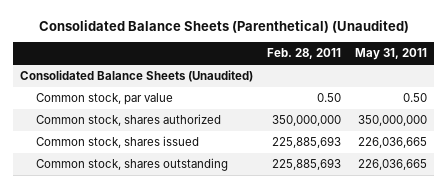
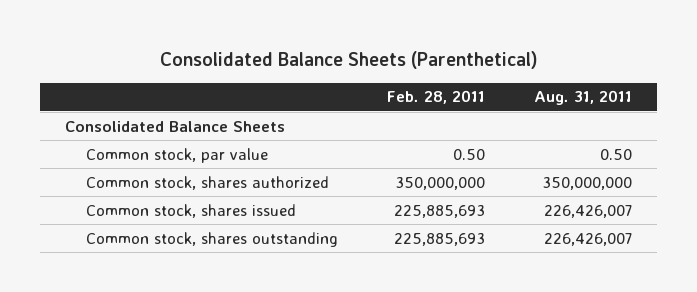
[38,19,409,33] Consolidated Balance Sheets (Parenthetical) (Unaudited) -> [159,50,538,69] Consolidated Balance Sheets (Parenthetical)
[355,48,428,61] May 31, 2011 -> none
none -> [534,90,633,106] Aug. 31, 2011
[19,70,253,83] Consolidated Balance Sheets (Unaudited) -> [64,120,285,132] Consolidated Balance Sheets

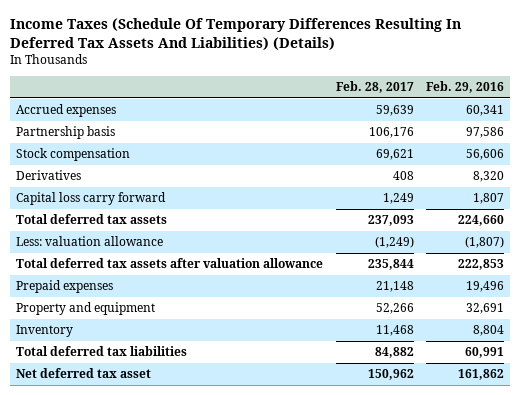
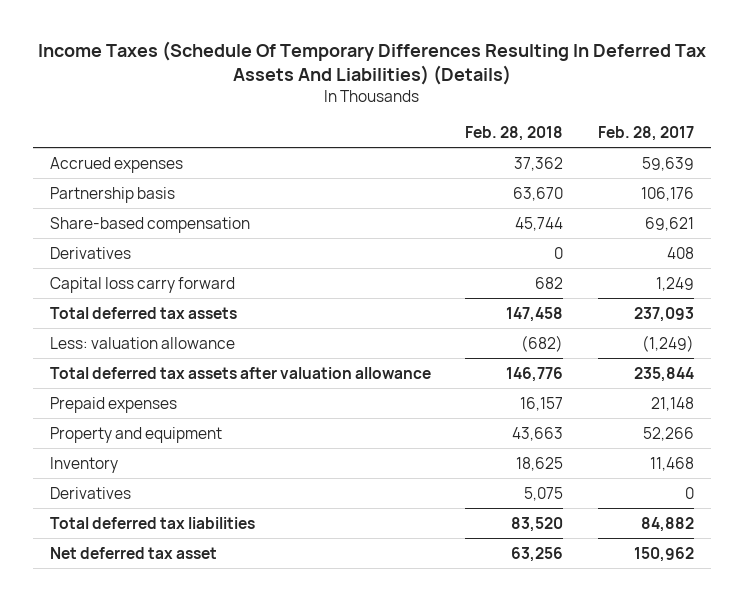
[425,81,504,94] Feb. 29, 2016 -> none
none -> [465,126,564,142] Feb. 28, 2018
[16,148,131,162] Stock compensation -> [50,216,251,233] Share-based compensation
none -> [50,486,132,499] Derivatives

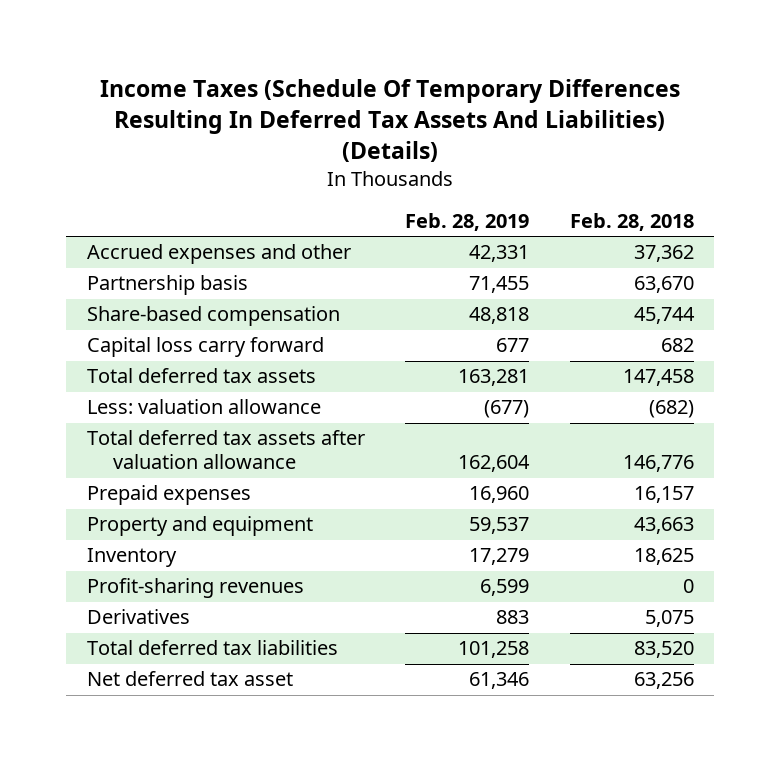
[597,126,694,142] Feb. 28, 2017 -> none
none -> [405,212,530,231] Feb. 28, 2019
[50,156,184,173] Accrued expenses -> [86,244,351,265] Accrued expenses and other
[50,246,132,259] Derivatives -> none
none -> [86,578,304,599] Profit-sharing revenues

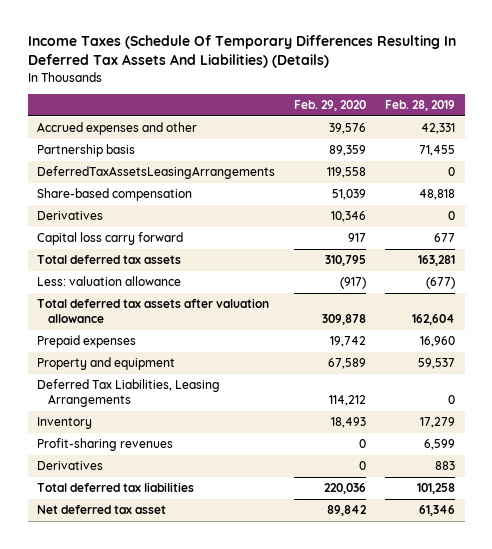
[569,212,694,231] Feb. 28, 2018 -> none
none -> [294,100,367,112] Feb. 29, 2020
none -> [37,166,276,180] DeferredTaxAssetsLeasingArrangements
none -> [37,211,104,221] Derivatives
none -> [37,379,221,407] Deferred Tax Liabilities, Leasing Arrangements

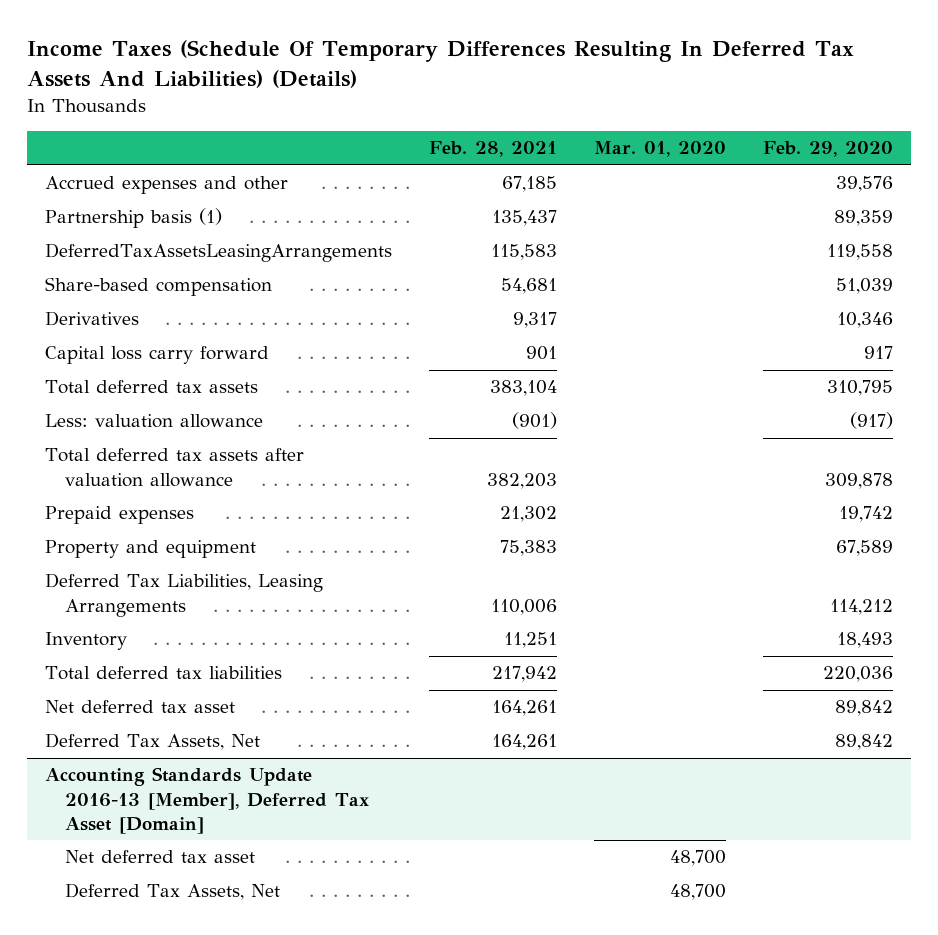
[385,100,456,112] Feb. 28, 2019 -> none
none -> [428,141,557,158] Feb. 28, 2021
none -> [593,141,726,158] Mar. 01, 2020
[37,144,136,158] Partnership basis -> [44,208,222,229] Partnership basis (1)
[37,438,174,452] Profit-sharing revenues -> none
[37,461,104,471] Derivatives -> none
none -> [44,733,260,751] Deferred Tax Assets, Net
none -> [44,767,369,835] Accounting Standards Update 2016-13 [Member], Deferred Tax Asset [Domain]
none -> [64,850,255,864] Net deferred tax asset
none -> [64,883,280,901] Deferred Tax Assets, Net

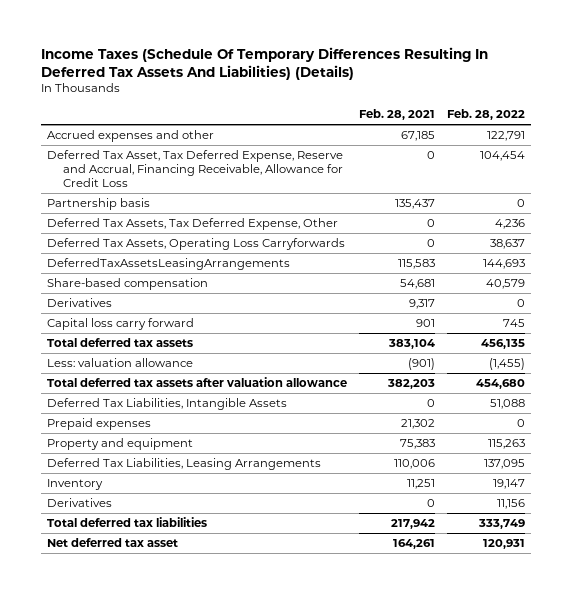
[593,141,726,158] Mar. 01, 2020 -> none
[762,141,893,158] Feb. 29, 2020 -> none
none -> [446,109,525,121] Feb. 28, 2022
none -> [46,150,344,188] Deferred Tax Asset, Tax Deferred Expense, Reserve and Accrual, Financing Receivable, Allowance for Credit Loss
[44,208,222,229] Partnership basis (1) -> [46,198,150,211] Partnership basis
none -> [46,218,338,231] Deferred Tax Assets, Tax Deferred Expense, Other
none -> [46,238,345,251] Deferred Tax Assets, Operating Loss Carryforwards
none -> [46,398,287,411] Deferred Tax Liabilities, Intangible Assets
none -> [46,498,112,508] Derivatives
[44,733,260,751] Deferred Tax Assets, Net -> none
[44,767,369,835] Accounting Standards Update 2016-13 [Member], Deferred Tax Asset [Domain] -> none
[64,850,255,864] Net deferred tax asset -> none
[64,883,280,901] Deferred Tax Assets, Net -> none

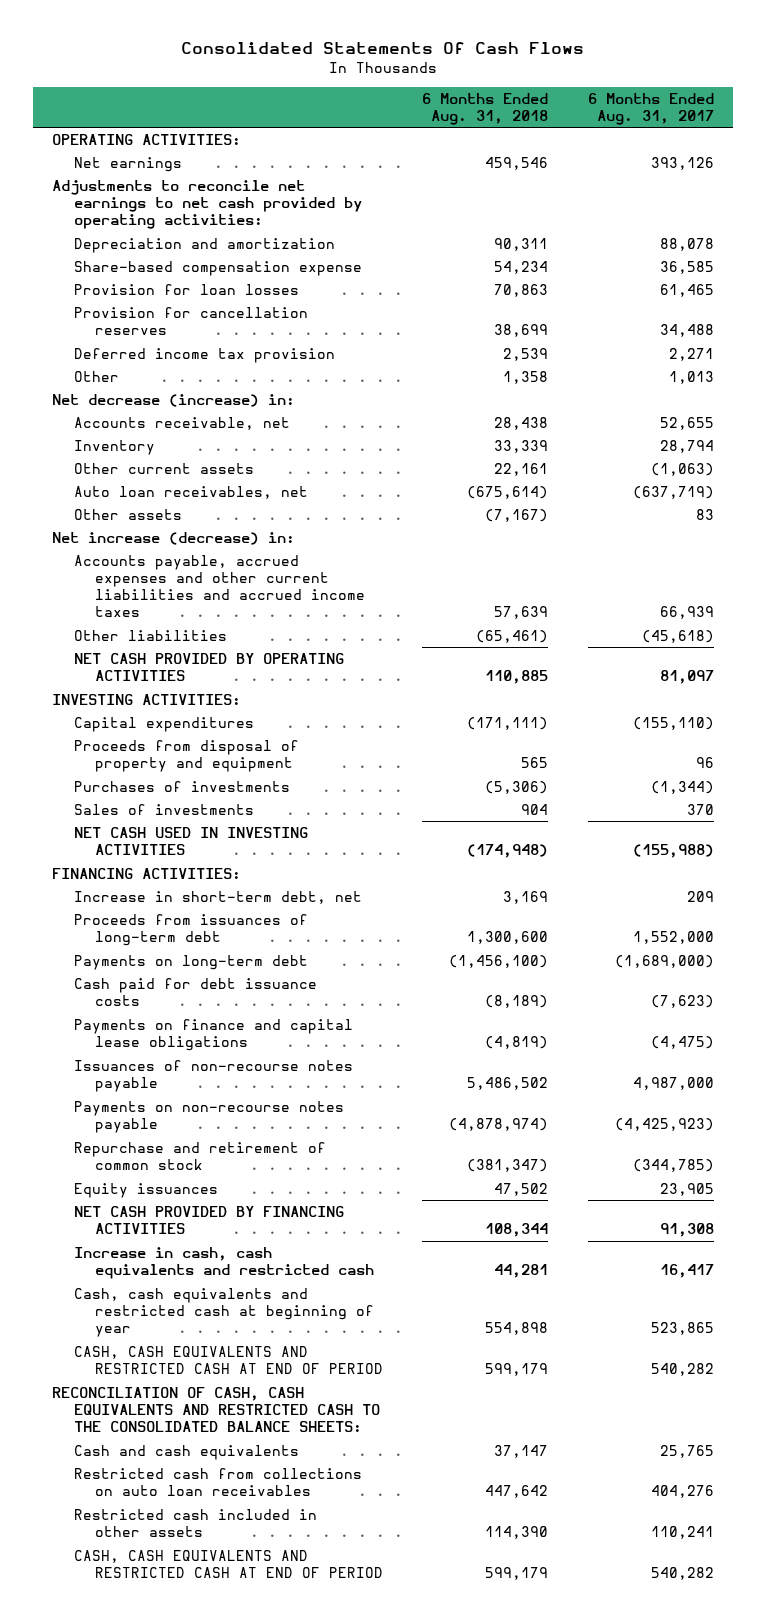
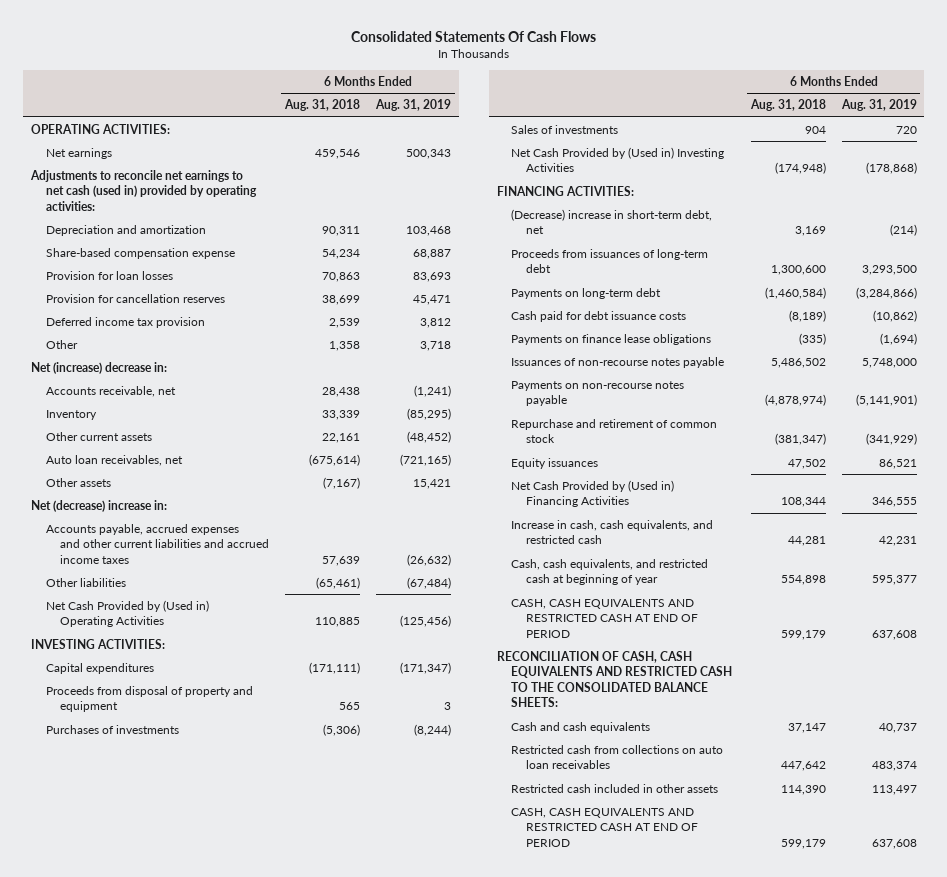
[587,92,714,125] 6 Months Ended Aug. 31, 2017 -> none
none -> [374,99,451,112] Aug. 31, 2019
[52,179,362,230] Adjustments to reconcile net earnings to net cash provided by operating activities: -> [29,170,257,211] Adjustments to reconcile net earnings to net cash (used in) provided by operating activities:
[52,393,296,407] Net decrease (increase) in: -> [30,362,167,375] Net (increase) decrease in:
[52,531,296,545] Net increase (decrease) in: -> [30,500,167,513] Net (decrease) increase in:
[73,652,344,682] NET CASH PROVIDED BY OPERATING ACTIVITIES -> [45,600,209,628] Net Cash Provided by (Used in) Operating Activities
[73,826,308,856] NET CASH USED IN INVESTING ACTIVITIES -> [511,147,725,173] Net Cash Provided by (Used in) Investing Activities
[73,890,362,904] Increase in short-term debt, net -> [511,209,713,235] (Decrease) increase in short-term debt, net
[449,954,549,968] (1,456,100) -> [764,287,826,300] (1,460,584)
[73,1018,353,1052] Payments on finance and capital lease obligations -> [511,334,712,346] Payments on finance lease obligations
[485,1036,549,1050] (4,819) -> [798,333,826,346] (335)
[73,1205,344,1235] NET CASH PROVIDED BY FINANCING ACTIVITIES -> [511,480,675,508] Net Cash Provided by (Used in) Financing Activities
[73,1246,375,1280] Increase in cash, cash equivalents and restricted cash -> [511,520,714,545] Increase in cash, cash equivalents, and restricted cash
[73,1287,375,1338] Cash, cash equivalents and restricted cash at beginning of year -> [511,559,709,586] Cash, cash equivalents, and restricted cash at beginning of year

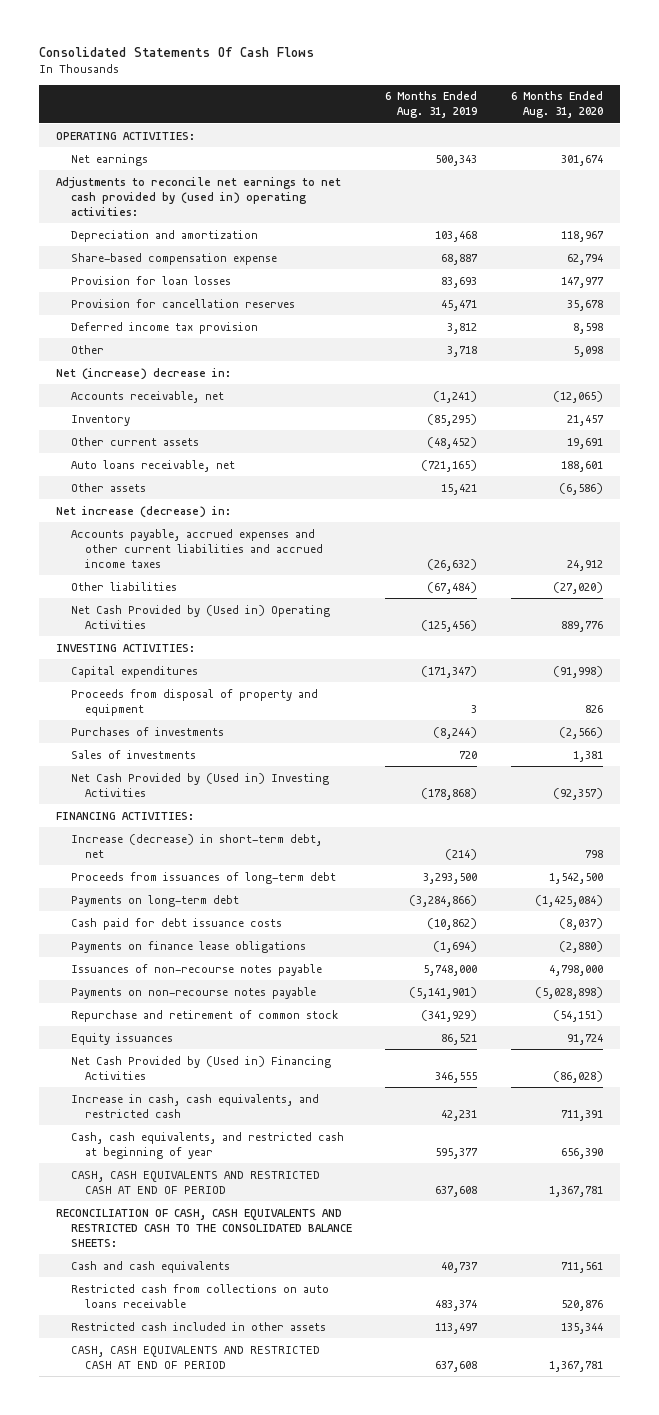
[284,99,361,112] Aug. 31, 2018 -> none
none -> [510,91,603,119] 6 Months Ended Aug. 31, 2020
[29,170,257,211] Adjustments to reconcile net earnings to net cash (used in) provided by operating activities: -> [55,176,341,216] Adjustments to reconcile net earnings to net cash provided by (used in) operating activities:
[45,455,183,467] Auto loan receivables, net -> [70,459,235,472] Auto loans receivable, net
[30,500,167,513] Net (decrease) increase in: -> [55,505,231,518] Net increase (decrease) in:
[511,209,713,235] (Decrease) increase in short-term debt, net -> [70,833,322,858] Increase (decrease) in short-term debt, net
[511,745,724,770] Restricted cash from collections on auto loan receivables -> [70,1283,329,1308] Restricted cash from collections on auto loans receivable

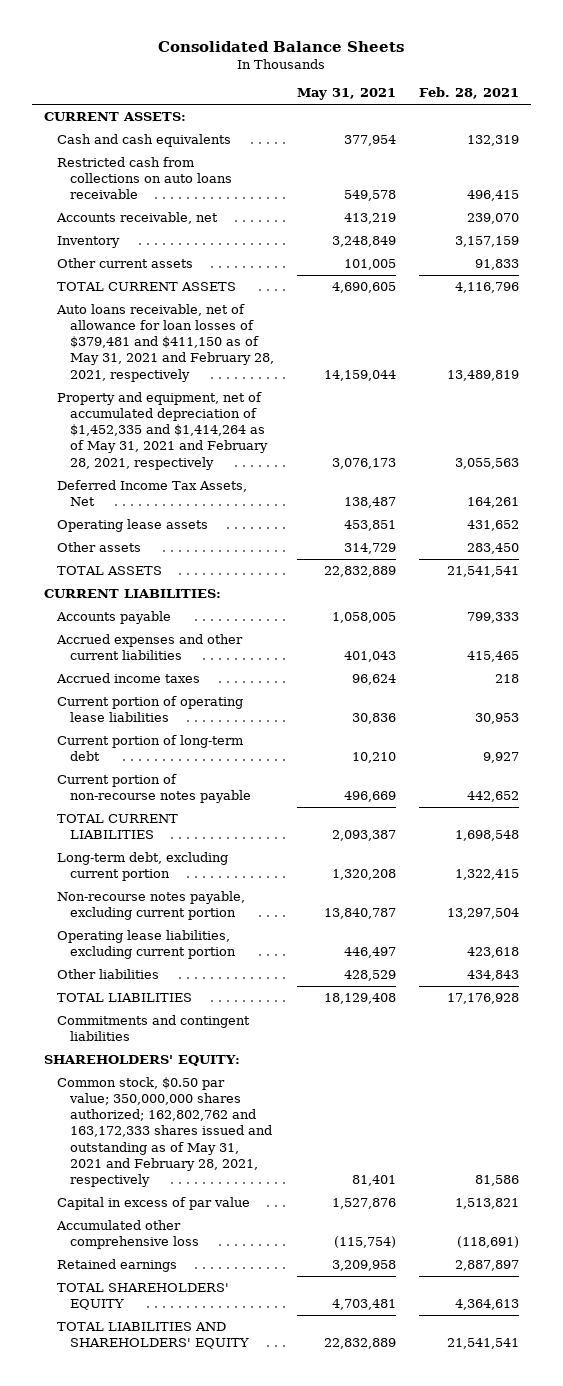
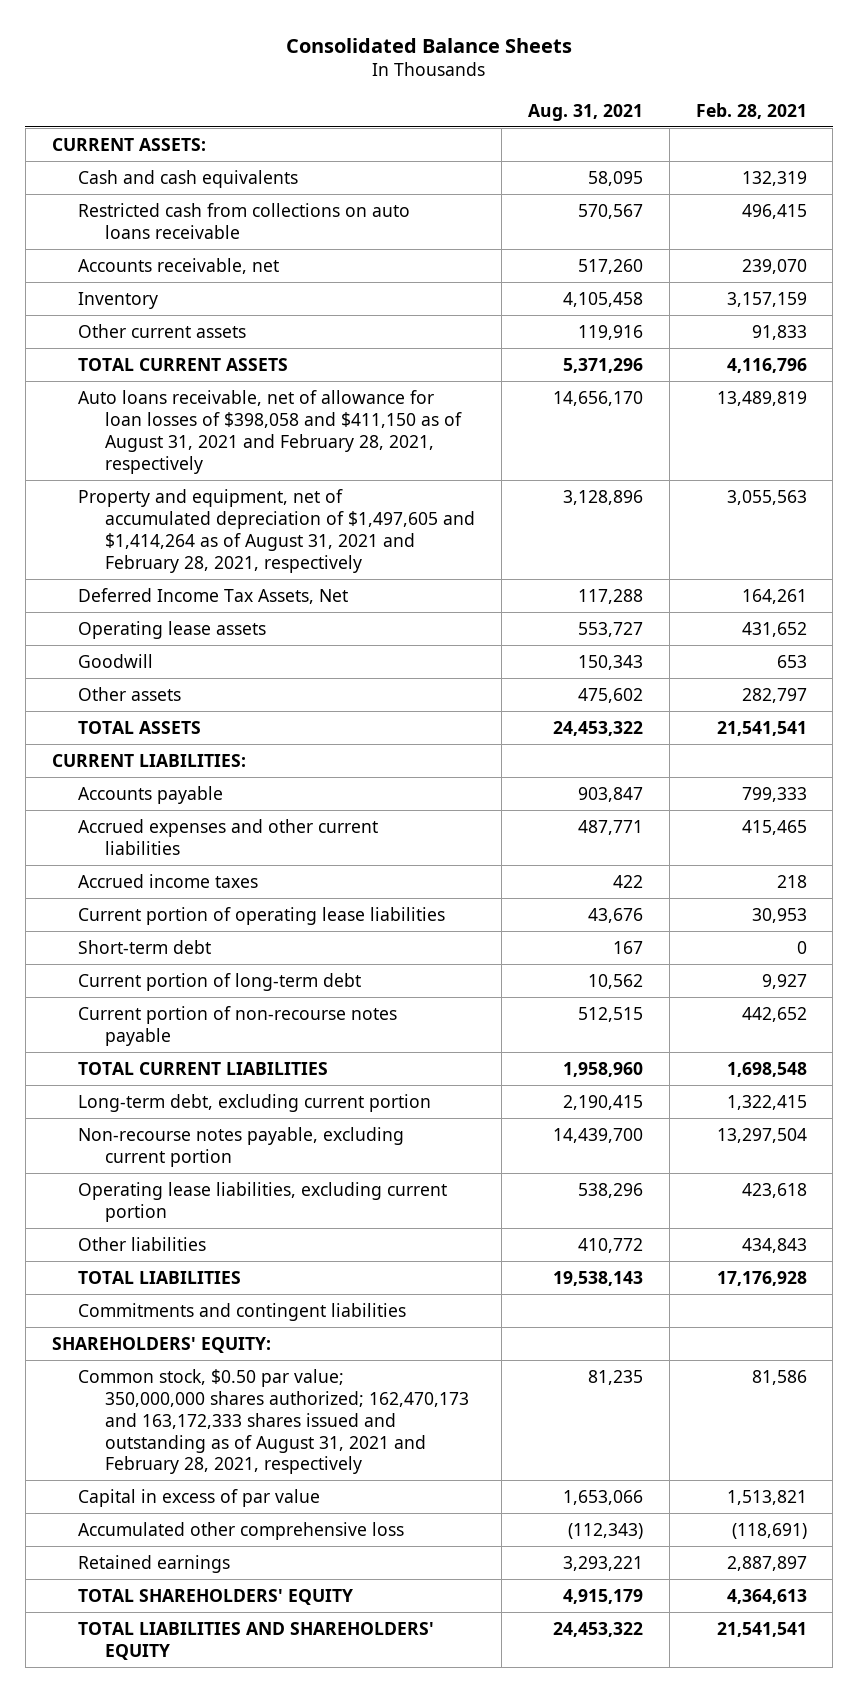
[297,88,397,101] May 31, 2021 -> none
none -> [527,103,643,121] Aug. 31, 2021
[55,304,275,382] Auto loans receivable, net of allowance for loan losses of $379,481 and $411,150 as of May 31, 2021 and February 28, 2021, respectively -> [78,389,463,474] Auto loans receivable, net of allowance for loan losses of $398,058 and $411,150 as of August 31, 2021 and February 28, 2021, respectively
[56,392,269,470] Property and equipment, net of accumulated depreciation of $1,452,335 and $1,414,264 as of May 31, 2021 and February 28, 2021, respectively -> [78,488,476,573] Property and equipment, net of accumulated depreciation of $1,497,605 and $1,414,264 as of August 31, 2021 and February 28, 2021, respectively
none -> [78,653,154,668] Goodwill
[467,543,520,555] 283,450 -> [741,687,807,703] 282,797
none -> [78,939,212,954] Short-term debt
[56,1077,273,1187] Common stock, $0.50 par value; 350,000,000 shares authorized; 162,802,762 and 163,172,333 shares issued and outstanding as of May 31, 2021 and February 28, 2021, respectively -> [78,1368,470,1475] Common stock, $0.50 par value; 350,000,000 shares authorized; 162,470,173 and 163,172,333 shares issued and outstanding as of August 31, 2021 and February 28, 2021, respectively

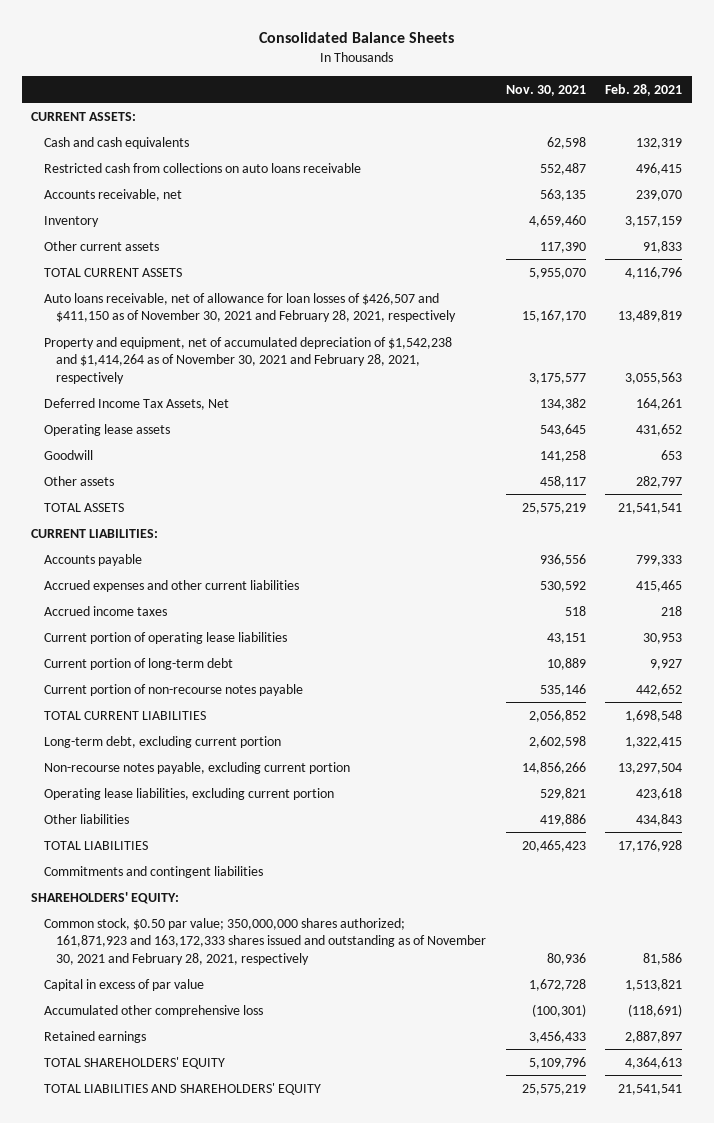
[527,103,643,121] Aug. 31, 2021 -> none
none -> [505,84,586,96] Nov. 30, 2021
[78,389,463,474] Auto loans receivable, net of allowance for loan losses of $398,058 and $411,150 as of August 31, 2021 and February 28, 2021, respectively -> [43,292,457,323] Auto loans receivable, net of allowance for loan losses of $426,507 and $411,150 as of November 30, 2021 and February 28, 2021, respectively
[78,488,476,573] Property and equipment, net of accumulated depreciation of $1,497,605 and $1,414,264 as of August 31, 2021 and February 28, 2021, respectively -> [43,336,452,384] Property and equipment, net of accumulated depreciation of $1,542,238 and $1,414,264 as of November 30, 2021 and February 28, 2021, respectively
[78,939,212,954] Short-term debt -> none
[78,1368,470,1475] Common stock, $0.50 par value; 350,000,000 shares authorized; 162,470,173 and 163,172,333 shares issued and outstanding as of August 31, 2021 and February 28, 2021, respectively -> [43,917,487,965] Common stock, $0.50 par value; 350,000,000 shares authorized; 161,871,923 and 163,172,333 shares issued and outstanding as of November 30, 2021 and February 28, 2021, respectively

